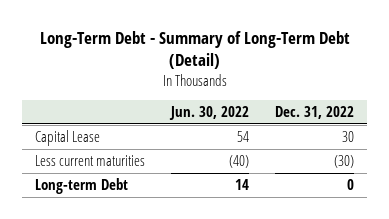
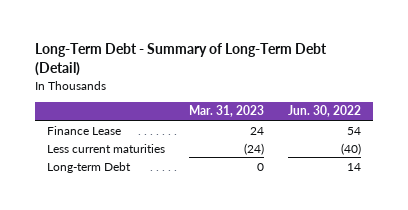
[275,105,355,119] Dec. 31, 2022 -> none
none -> [188,105,264,118] Mar. 31, 2023
[34,130,100,147] Capital Lease -> [47,125,122,135] Finance Lease

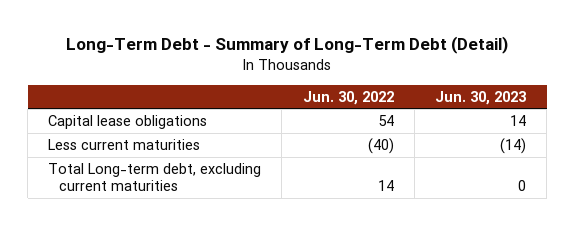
[188,105,264,118] Mar. 31, 2023 -> none
none -> [435,90,527,105] Jun. 30, 2023
[47,125,122,135] Finance Lease -> [48,115,208,130] Capital lease obligations
[47,161,132,173] Long-term Debt -> [48,163,262,192] Total Long-term debt, excluding current maturities

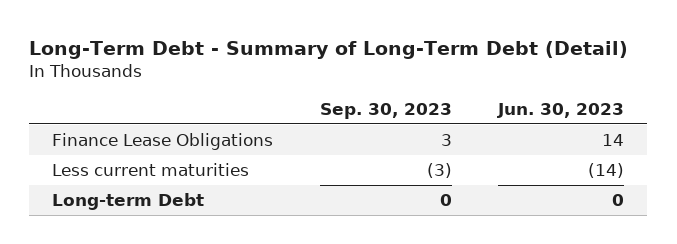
[302,90,394,105] Jun. 30, 2022 -> none
none -> [319,102,452,119] Sep. 30, 2023
[48,115,208,130] Capital lease obligations -> [52,132,274,150] Finance Lease Obligations
[48,163,262,192] Total Long-term debt, excluding current maturities -> [52,192,205,210] Long-term Debt

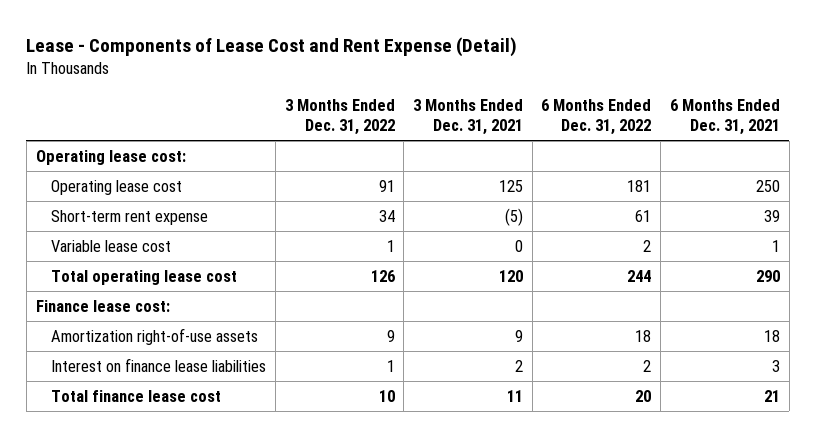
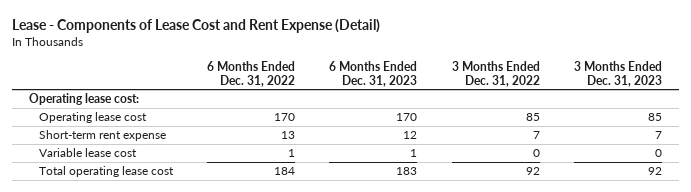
[413,98,524,136] 3 Months Ended Dec. 31, 2021 -> none
[669,98,780,136] 6 Months Ended Dec. 31, 2021 -> none
none -> [329,60,418,87] 6 Months Ended Dec. 31, 2023
none -> [573,60,662,87] 3 Months Ended Dec. 31, 2023
[35,299,170,312] Finance lease cost: -> none
[51,327,259,345] Amortization right-of-use assets -> none
[51,357,267,372] Interest on finance lease liabilities -> none
[51,389,222,402] Total finance lease cost -> none
[378,179,395,192] 91 -> [525,113,540,122] 85
[627,179,652,192] 181 -> [273,113,295,122] 170
[378,209,395,222] 34 -> [532,131,540,140] 7
[635,209,652,222] 61 -> [280,131,295,140] 13
[386,239,395,252] 1 -> [532,149,540,158] 0
[643,239,652,252] 2 -> [287,149,295,158] 1
[370,269,395,282] 126 -> [525,167,540,176] 92
[627,269,652,282] 244 -> [273,167,295,176] 184

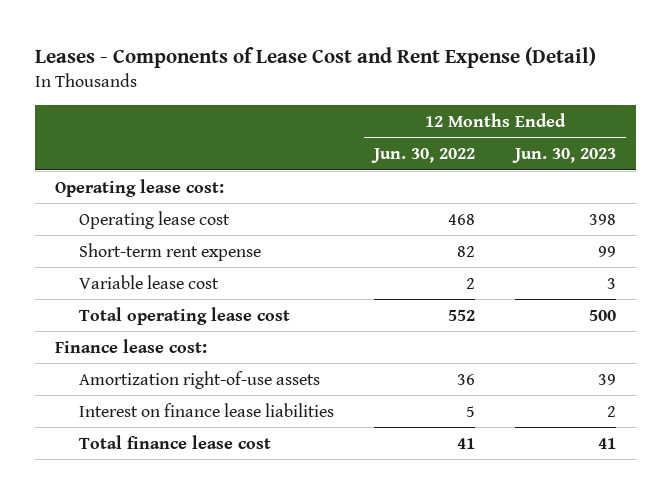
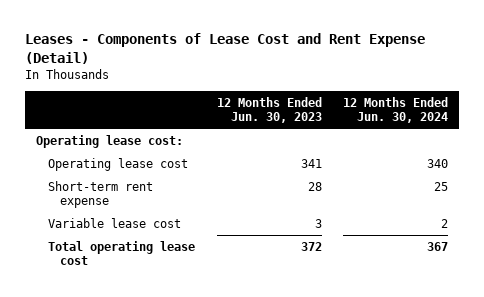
[371,148,476,164] Jun. 30, 2022 -> none
none -> [343,97,449,124] 12 Months Ended Jun. 30, 2024
[588,213,616,225] 398 -> [300,158,322,168] 341
[597,245,616,257] 99 -> [307,181,322,191] 28
[55,338,208,353] Finance lease cost: -> none
[79,370,321,389] Amortization right-of-use assets -> none
[79,402,335,417] Interest on finance lease liabilities -> none
[79,434,272,449] Total finance lease cost -> none
[588,309,616,321] 500 -> [300,241,322,251] 372

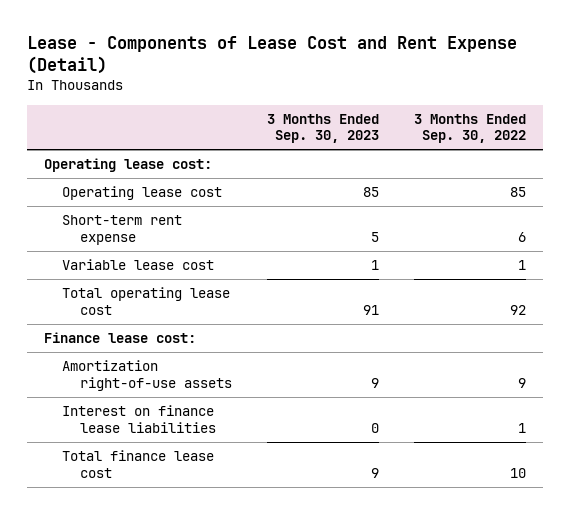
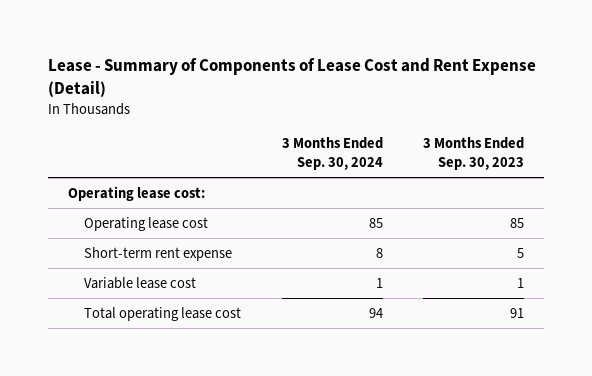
[26,36,517,75] Lease - Components of Lease Cost and Rent Expense (Detail) -> [47,57,536,97] Lease - Summary of Components of Lease Cost and Rent Expense (Detail)
[413,113,526,144] 3 Months Ended Sep. 30, 2022 -> none
none -> [281,137,383,171] 3 Months Ended Sep. 30, 2024
[44,332,197,344] Finance lease cost: -> none
[62,360,232,391] Amortization right-of-use assets -> none
[62,405,216,433] Interest on finance lease liabilities -> none
[62,450,215,478] Total finance lease cost -> none

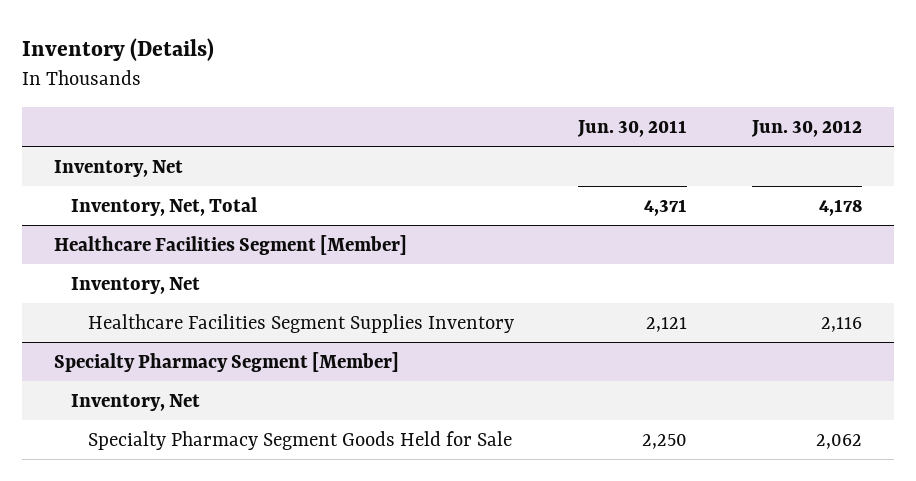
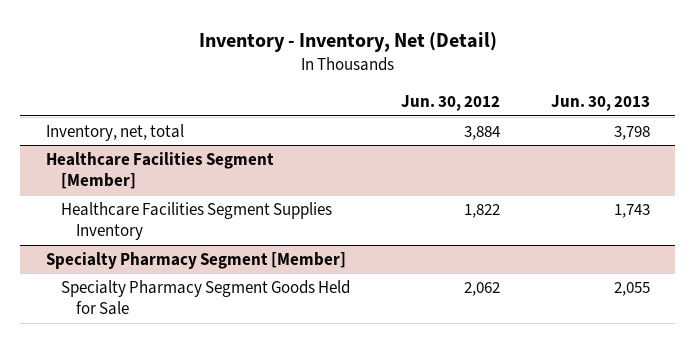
[21,37,214,61] Inventory (Details) -> [198,31,497,52] Inventory - Inventory, Net (Detail)
[577,119,688,137] Jun. 30, 2011 -> none
none -> [550,95,650,112] Jun. 30, 2013
[54,159,184,177] Inventory, Net -> none
[70,196,257,216] Inventory, Net, Total -> [45,123,184,141] Inventory, net, total
[818,198,862,216] 4,178 -> [463,125,500,140] 3,884
[70,276,200,294] Inventory, Net -> none
[820,316,862,332] 2,116 -> [463,203,500,218] 1,822
[70,393,200,411] Inventory, Net -> none

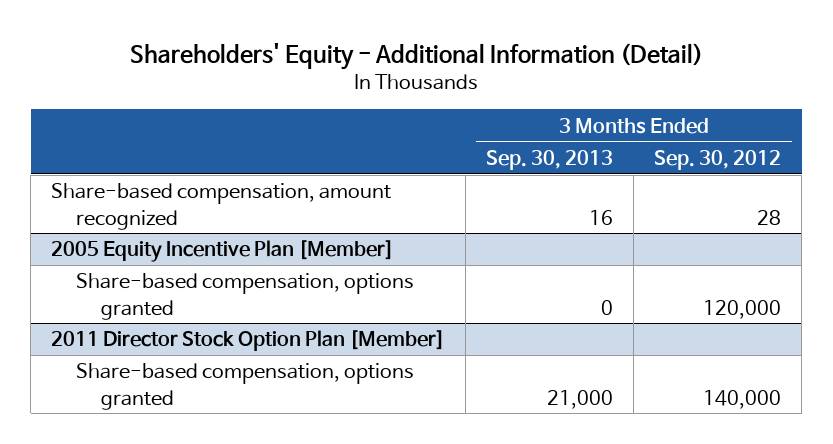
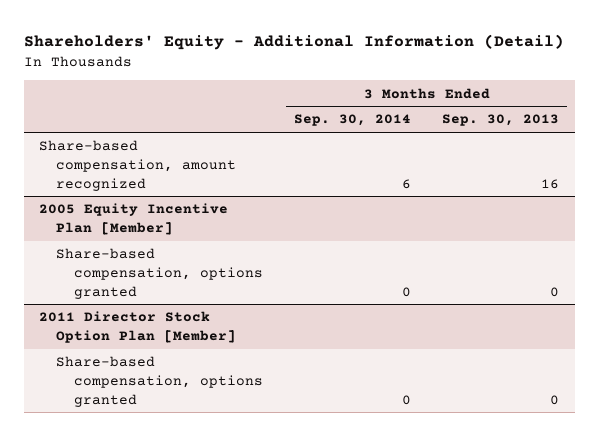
[654,150,782,171] Sep. 30, 2012 -> none
none -> [293,114,411,127] Sep. 30, 2014
[547,389,614,409] 21,000 -> [550,394,560,405] 0

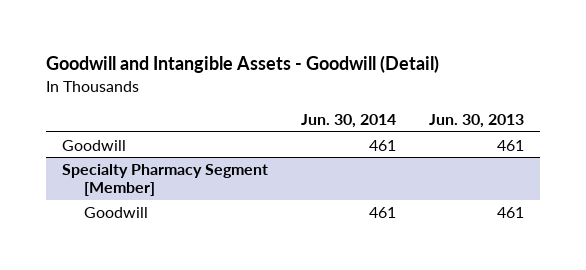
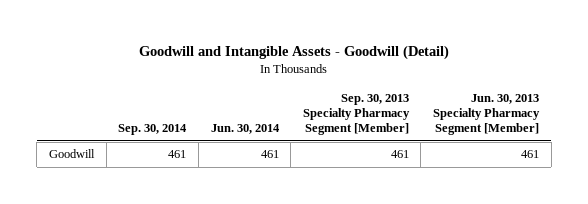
[428,114,524,129] Jun. 30, 2013 -> none
none -> [118,124,188,136] Sep. 30, 2014
none -> [302,93,410,136] Sep. 30, 2013 Specialty Pharmacy Segment [Member]
none -> [433,93,541,136] Jun. 30, 2013 Specialty Pharmacy Segment [Member]
[62,163,269,197] Specialty Pharmacy Segment [Member] -> none
[84,206,149,218] Goodwill -> none

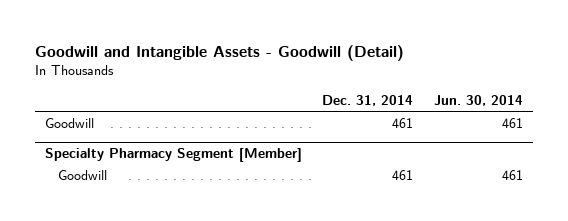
[118,124,188,136] Sep. 30, 2014 -> none
[302,93,410,136] Sep. 30, 2013 Specialty Pharmacy Segment [Member] -> none
[433,93,541,136] Jun. 30, 2013 Specialty Pharmacy Segment [Member] -> none
none -> [322,94,414,106] Dec. 31, 2014
none -> [45,147,303,162] Specialty Pharmacy Segment [Member]
none -> [57,169,107,180] Goodwill

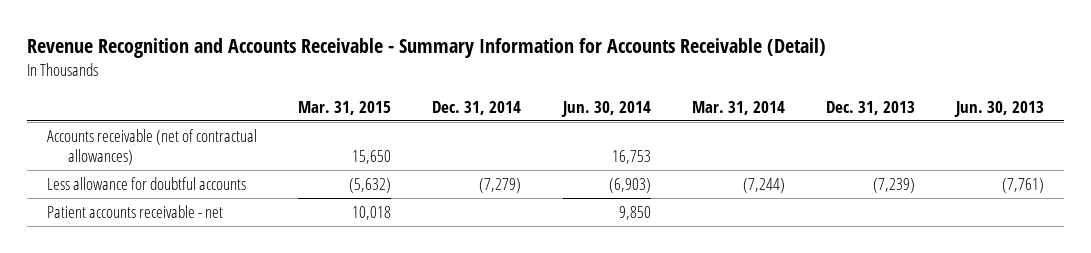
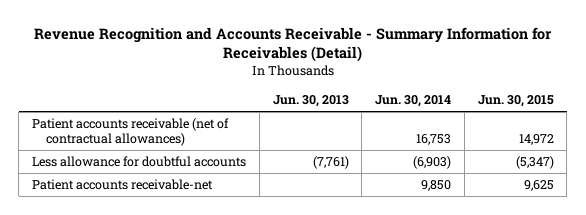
[26,38,826,59] Revenue Recognition and Accounts Receivable - Summary Information for Accounts Receivable (Detail) -> [33,26,552,63] Revenue Recognition and Accounts Receivable - Summary Information for Receivables (Detail)
[298,100,392,115] Mar. 31, 2015 -> none
[432,100,522,115] Dec. 31, 2014 -> none
[691,100,785,115] Mar. 31, 2014 -> none
[825,100,915,115] Dec. 31, 2013 -> none
none -> [477,95,554,108] Jun. 30, 2015
[47,128,258,165] Accounts receivable (net of contractual allowances) -> [32,118,230,146] Patient accounts receivable (net of contractual allowances)
[47,204,224,218] Patient accounts receivable - net -> [32,179,214,191] Patient accounts receivable-net

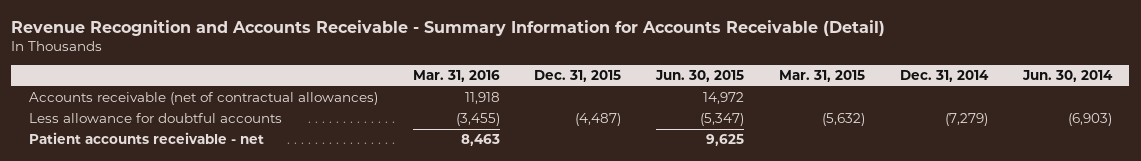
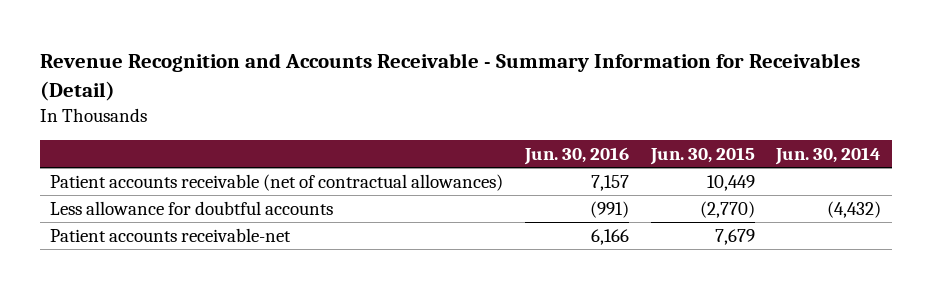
[11,19,886,36] Revenue Recognition and Accounts Receivable - Summary Information for Accounts Receivable (Detail) -> [39,53,860,101] Revenue Recognition and Accounts Receivable - Summary Information for Receivables (Detail)
[412,70,500,83] Mar. 31, 2016 -> none
[534,70,622,83] Dec. 31, 2015 -> none
[779,70,866,83] Mar. 31, 2015 -> none
[899,70,989,83] Dec. 31, 2014 -> none
none -> [523,147,629,166] Jun. 30, 2016
[28,92,378,106] Accounts receivable (net of contractual allowances) -> [50,173,504,191] Patient accounts receivable (net of contractual allowances)
[703,92,745,105] 14,972 -> [706,174,755,191] 10,449
[700,113,745,127] (5,347) -> [699,200,755,218] (2,770)
[1067,113,1112,127] (6,903) -> [827,200,882,218] (4,432)
[28,132,264,145] Patient accounts receivable - net -> [50,227,292,242] Patient accounts receivable-net
[706,134,745,147] 9,625 -> [714,228,755,245] 7,679

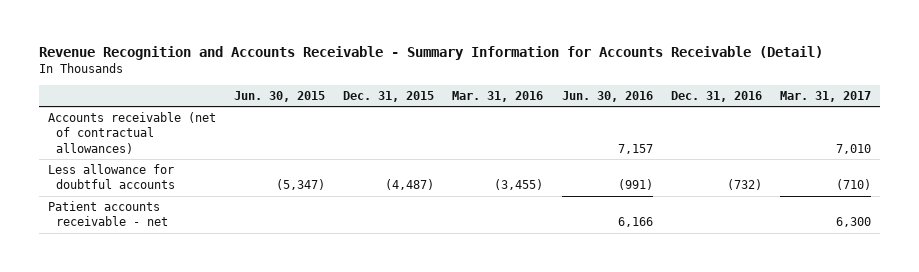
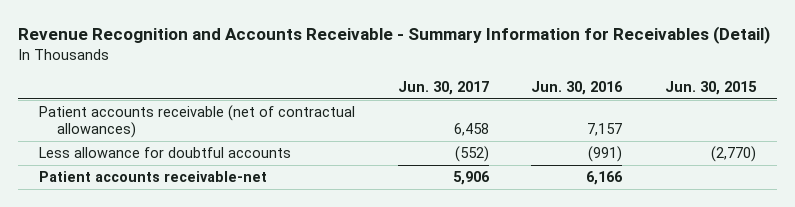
[38,46,823,61] Revenue Recognition and Accounts Receivable - Summary Information for Accounts Receivable (Detail) -> [17,26,770,45] Revenue Recognition and Accounts Receivable - Summary Information for Receivables (Detail)
[343,91,435,103] Dec. 31, 2015 -> none
[452,91,544,103] Mar. 31, 2016 -> none
[670,91,762,103] Dec. 31, 2016 -> none
[780,91,872,103] Mar. 31, 2017 -> none
none -> [397,81,489,96] Jun. 30, 2017
[47,112,216,154] Accounts receivable (net of contractual allowances) -> [38,105,355,138] Patient accounts receivable (net of contractual allowances)
[275,179,325,191] (5,347) -> [710,146,756,163] (2,770)
[47,201,169,227] Patient accounts receivable - net -> [38,171,267,183] Patient accounts receivable-net

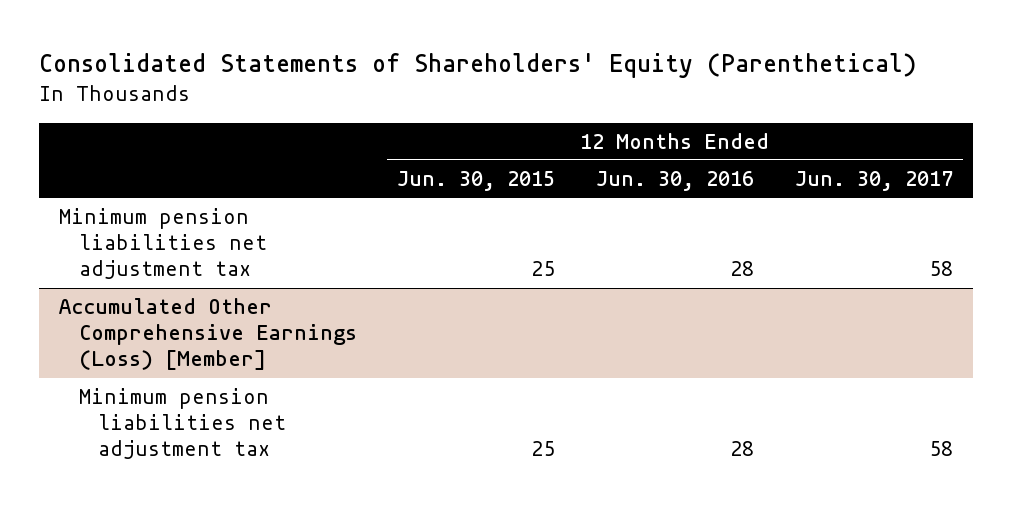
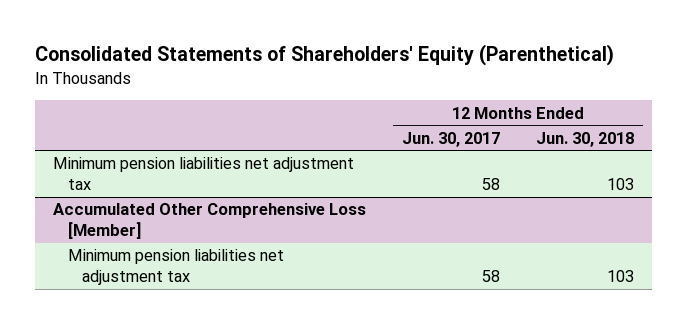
[397,170,556,191] Jun. 30, 2015 -> none
[596,170,755,191] Jun. 30, 2016 -> none
none -> [535,131,634,147] Jun. 30, 2018
[59,298,357,371] Accumulated Other Comprehensive Earnings (Loss) [Member] -> [52,203,366,240] Accumulated Other Comprehensive Loss [Member]

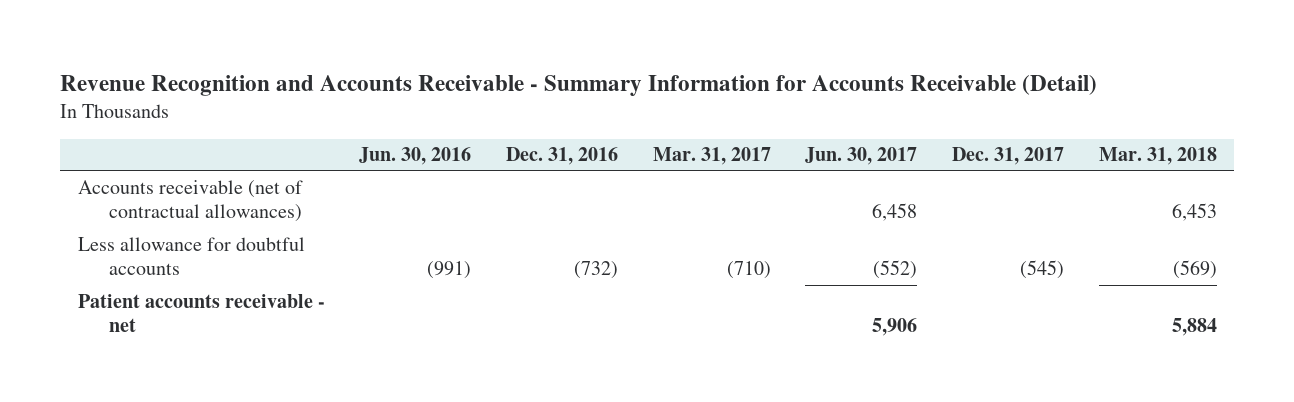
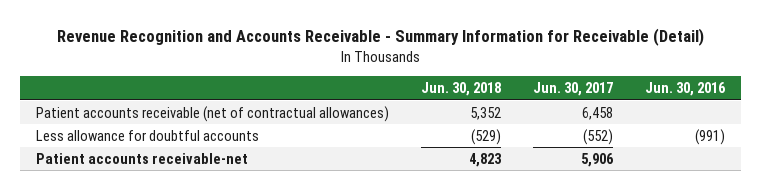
[60,75,1098,97] Revenue Recognition and Accounts Receivable - Summary Information for Accounts Receivable (Detail) -> [56,28,704,47] Revenue Recognition and Accounts Receivable - Summary Information for Receivable (Detail)
[505,147,618,166] Dec. 31, 2016 -> none
[652,147,771,166] Mar. 31, 2017 -> none
[951,147,1064,166] Dec. 31, 2017 -> none
[1098,147,1217,166] Mar. 31, 2018 -> none
none -> [420,82,501,97] Jun. 30, 2018
[77,179,303,223] Accounts receivable (net of contractual allowances) -> [35,105,389,122] Patient accounts receivable (net of contractual allowances)
[77,293,325,333] Patient accounts receivable - net -> [35,152,248,164] Patient accounts receivable-net

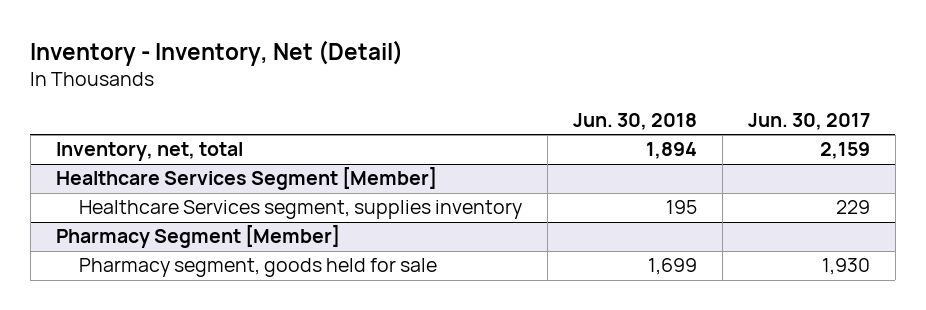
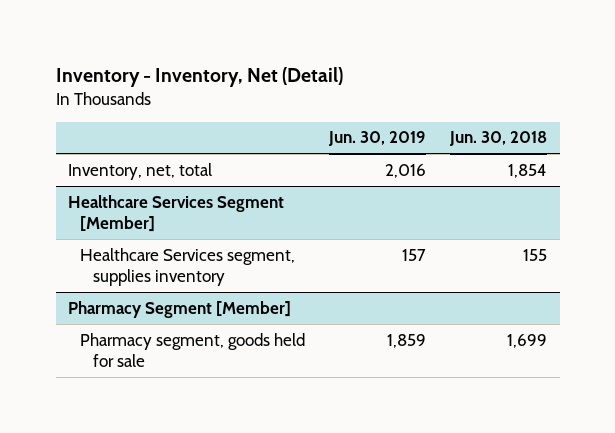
[747,113,870,131] Jun. 30, 2017 -> none
none -> [328,131,427,147] Jun. 30, 2019
[645,142,697,160] 1,894 -> [508,163,548,178] 1,854
[665,200,697,215] 195 -> [523,248,548,261] 155

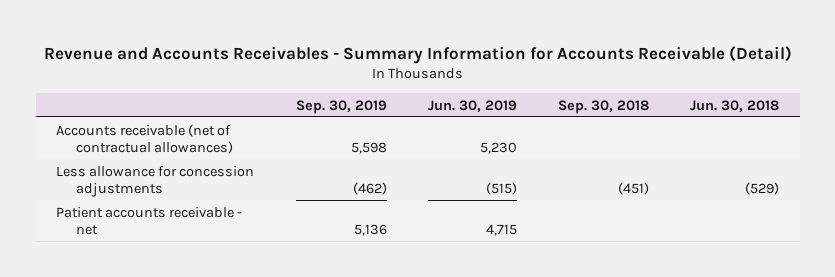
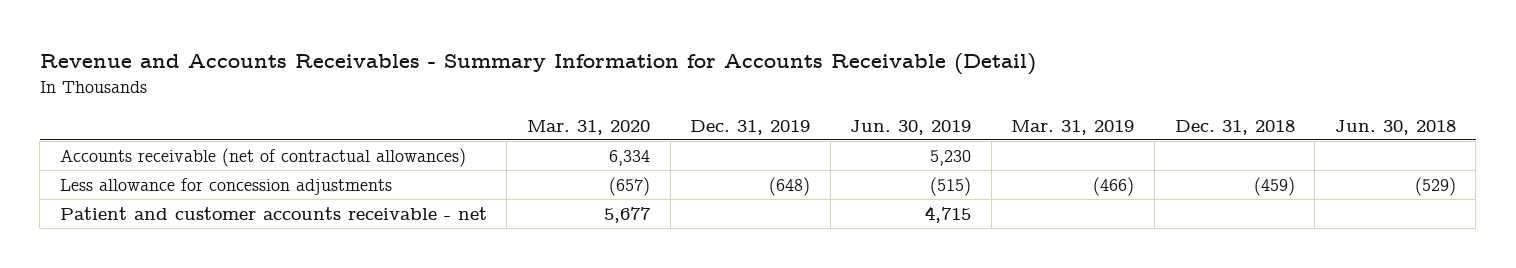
[295,99,387,114] Sep. 30, 2019 -> none
[557,99,649,114] Sep. 30, 2018 -> none
none -> [526,119,650,135] Mar. 31, 2020
none -> [690,119,811,135] Dec. 31, 2019
none -> [1011,119,1135,135] Mar. 31, 2019
none -> [1174,119,1295,135] Dec. 31, 2018
[56,206,243,235] Patient accounts receivable - net -> [59,206,487,220] Patient and customer accounts receivable - net

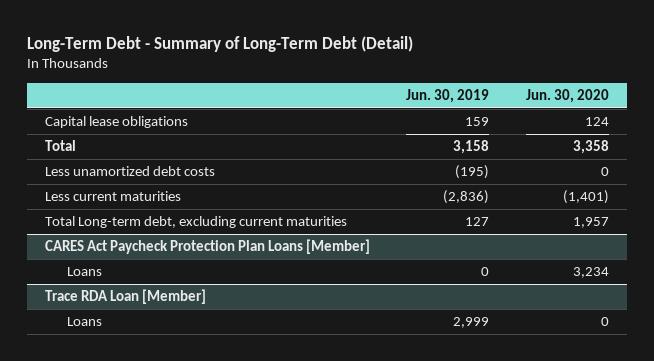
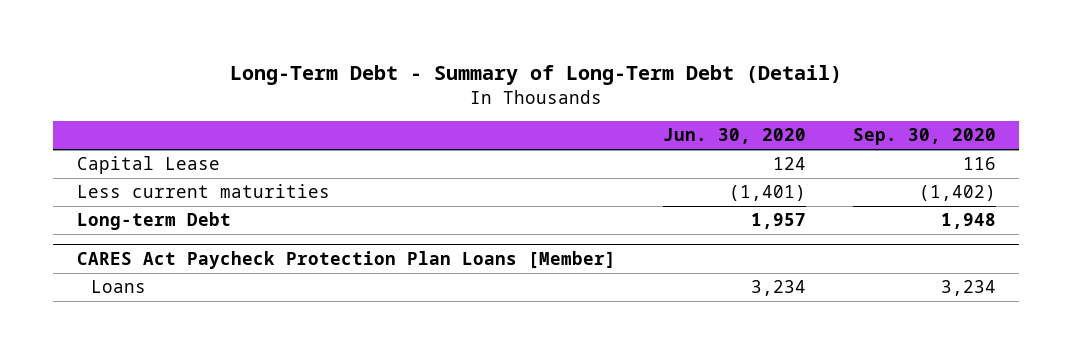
[406,88,490,103] Jun. 30, 2019 -> none
none -> [852,128,996,146] Sep. 30, 2020
[44,140,76,152] Total -> none
[44,166,215,177] Less unamortized debt costs -> none
[44,116,188,129] Capital lease obligations -> [76,156,220,175] Capital Lease
[44,216,347,229] Total Long-term debt, excluding current maturities -> [76,212,231,231] Long-term Debt
[44,289,206,305] Trace RDA Loan [Member] -> none
[66,317,102,327] Loans -> none

